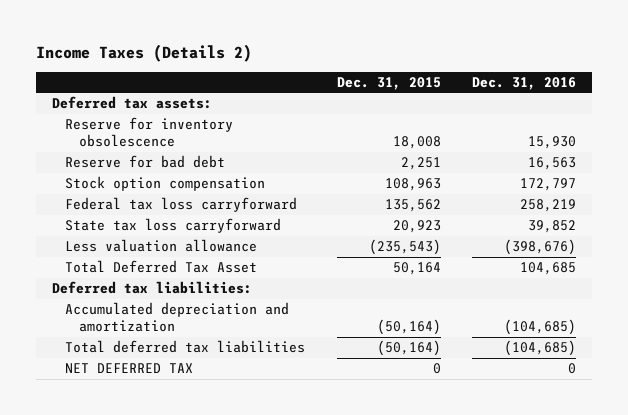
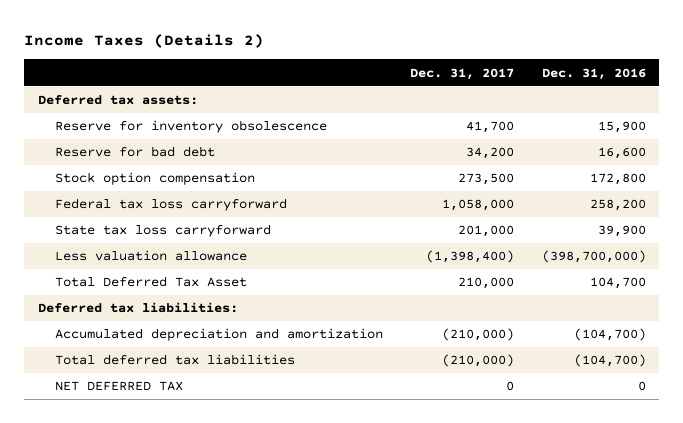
[336,76,441,90] Dec. 31, 2015 -> none
none -> [410,67,515,80] Dec. 31, 2017
[528,136,577,150] 15,930 -> [597,121,646,134] 15,900
[528,157,577,171] 16,563 -> [597,147,646,160] 16,600
[520,178,577,192] 172,797 -> [589,173,646,186] 172,800
[520,199,577,213] 258,219 -> [589,199,646,212] 258,200
[528,220,577,234] 39,852 -> [597,225,646,238] 39,900
[504,239,577,256] (398,676) -> [541,250,646,264] (398,700,000)
[520,262,577,276] 104,685 -> [589,277,646,290] 104,700
[504,319,577,336] (104,685) -> [573,328,646,342] (104,700)
[504,340,577,357] (104,685) -> [573,354,646,368] (104,700)

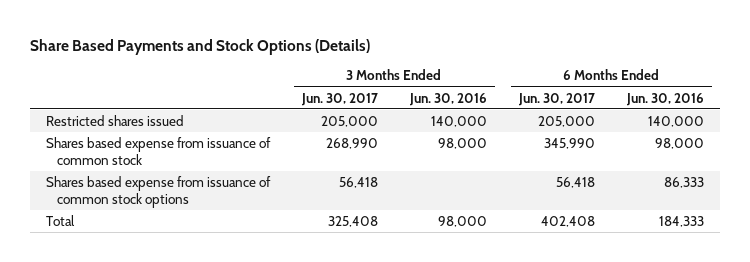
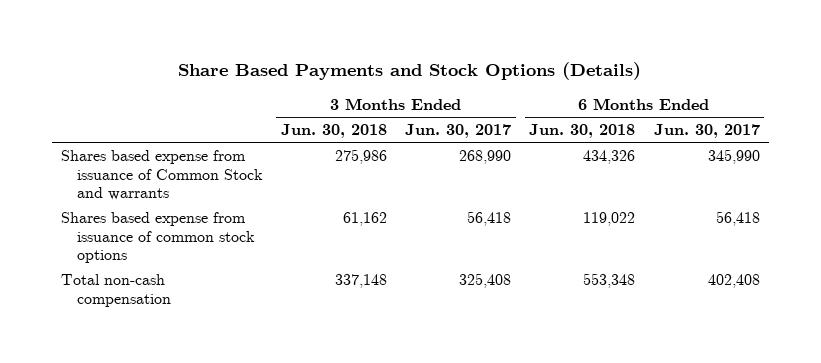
[408,92,487,106] Jun. 30, 2016 -> none
[626,92,705,106] Jun. 30, 2016 -> none
none -> [280,124,387,139] Jun. 30, 2018
none -> [529,124,636,139] Jun. 30, 2018
[45,114,184,126] Restricted shares issued -> none
[45,136,271,165] Shares based expense from issuance of common stock -> [61,150,264,201] Shares based expense from issuance of Common Stock and warrants
[45,214,75,226] Total -> [61,274,172,307] Total non-cash compensation

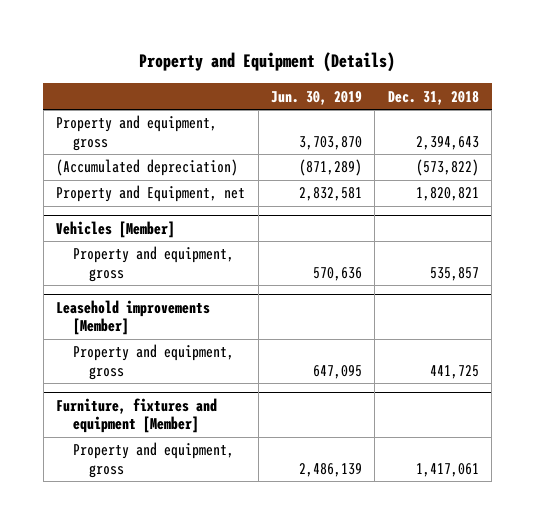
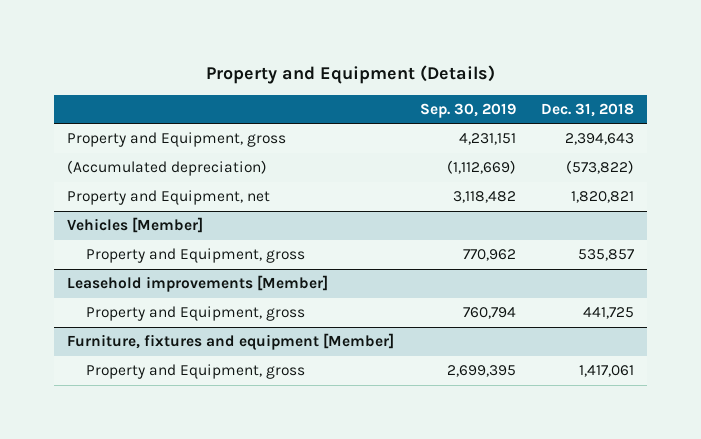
[270,90,362,105] Jun. 30, 2019 -> none
none -> [419,102,516,118] Sep. 30, 2019
[56,115,218,151] Property and equipment, gross -> [67,132,287,148] Property and Equipment, gross
[72,246,234,282] Property and equipment, gross -> [86,248,306,264] Property and Equipment, gross
[72,344,234,380] Property and equipment, gross -> [86,306,306,322] Property and Equipment, gross
[72,442,234,478] Property and equipment, gross -> [86,364,306,380] Property and Equipment, gross

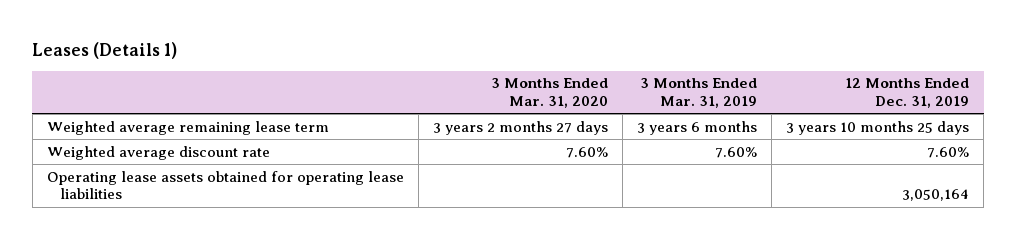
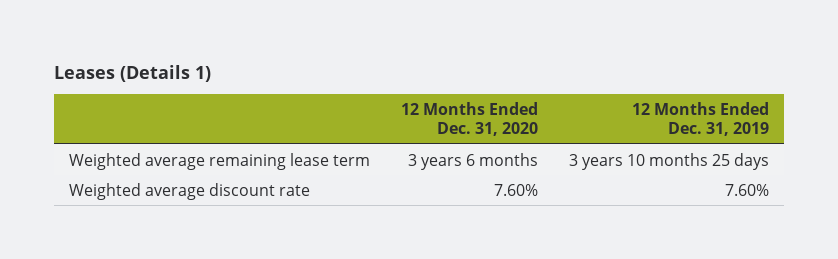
[490,78,608,108] 3 Months Ended Mar. 31, 2020 -> none
[640,78,758,108] 3 Months Ended Mar. 31, 2019 -> none
none -> [401,102,539,137] 12 Months Ended Dec. 31, 2020
[46,170,404,200] Operating lease assets obtained for operating lease liabilities -> none

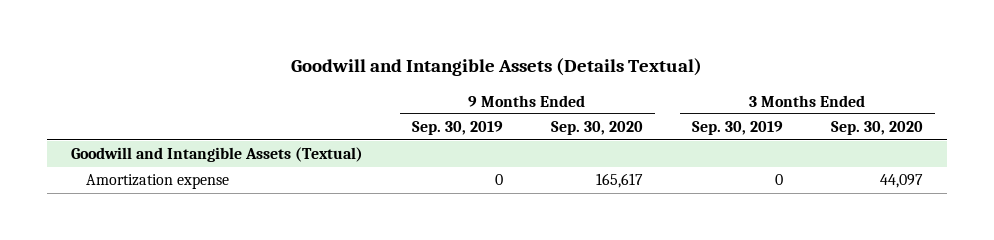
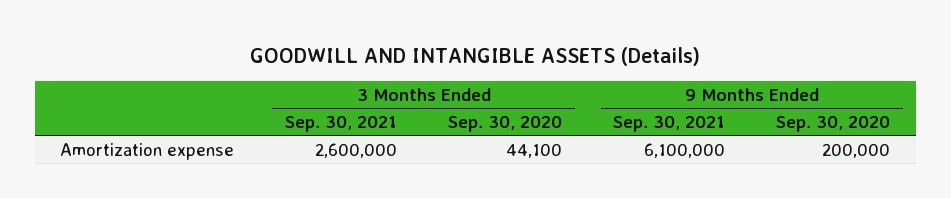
[291,58,703,77] Goodwill and Intangible Assets (Details Textual) -> [250,46,701,66] GOODWILL AND INTANGIBLE ASSETS (Details)
[411,121,503,136] Sep. 30, 2019 -> none
[691,121,783,136] Sep. 30, 2019 -> none
none -> [285,115,398,132] Sep. 30, 2021
none -> [613,115,726,132] Sep. 30, 2021
[71,147,364,163] Goodwill and Intangible Assets (Textual) -> none
[596,173,644,189] 165,617 -> [822,142,891,158] 200,000
[880,174,924,189] 44,097 -> [506,142,563,158] 44,100

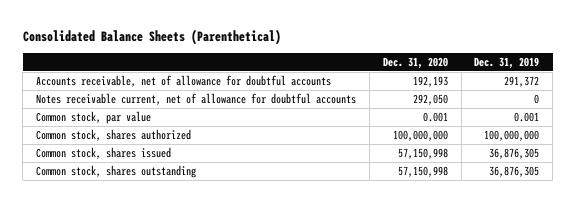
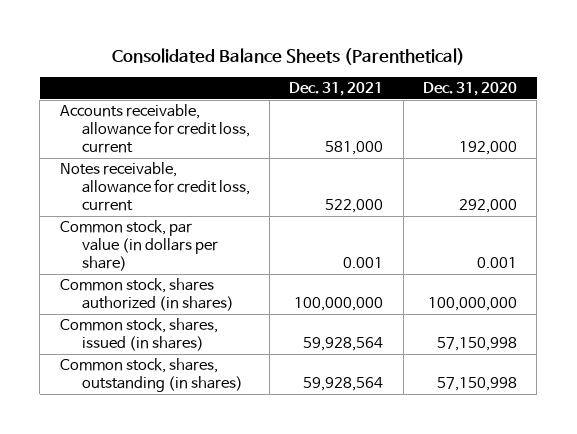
[474,56,540,69] Dec. 31, 2019 -> none
none -> [289,82,384,97] Dec. 31, 2021
[36,93,357,106] Notes receivable current, net of allowance for doubtful accounts -> none
[36,75,332,88] Accounts receivable, net of allowance for doubtful accounts -> [59,104,250,154] Accounts receivable, allowance for credit loss, current
[412,76,448,88] 192,193 -> [458,141,517,156] 192,000
none -> [59,162,250,212] Notes receivable, allowance for credit loss, current
[36,111,152,125] Common stock, par value -> [59,220,218,272] Common stock, par value (in dollars per share)
[36,129,192,142] Common stock, shares authorized -> [59,278,234,312] Common stock, shares authorized (in shares)
[36,147,172,160] Common stock, shares issued -> [59,318,218,352] Common stock, shares, issued (in shares)
[36,165,197,179] Common stock, shares outstanding -> [59,358,243,393] Common stock, shares, outstanding (in shares)

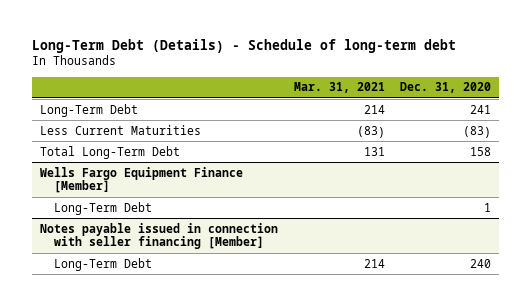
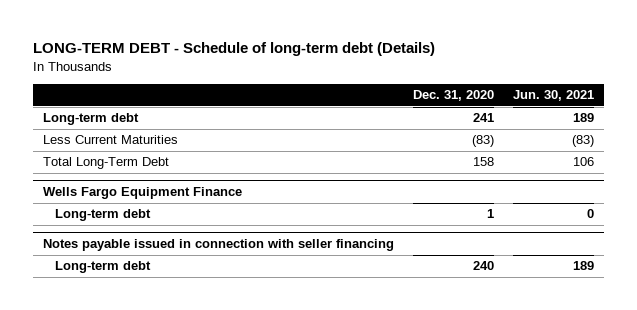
[32,38,457,53] Long-Term Debt (Details) - Schedule of long-term debt -> [32,42,435,57] LONG-TERM DEBT - Schedule of long-term debt (Details)
[293,82,385,94] Mar. 31, 2021 -> none
none -> [513,90,595,102] Jun. 30, 2021
[40,103,139,117] Long-Term Debt -> [42,113,139,126] Long-term debt
[40,166,244,194] Wells Fargo Equipment Finance [Member] -> [42,187,242,200] Wells Fargo Equipment Finance
[54,201,153,215] Long-Term Debt -> [55,209,152,222] Long-term debt
[40,222,279,250] Notes payable issued in connection with seller financing [Member] -> [42,239,394,252] Notes payable issued in connection with seller financing
[54,257,153,271] Long-Term Debt -> [55,261,152,274] Long-term debt

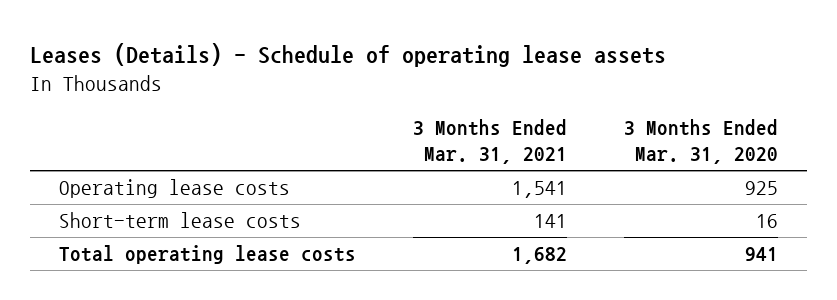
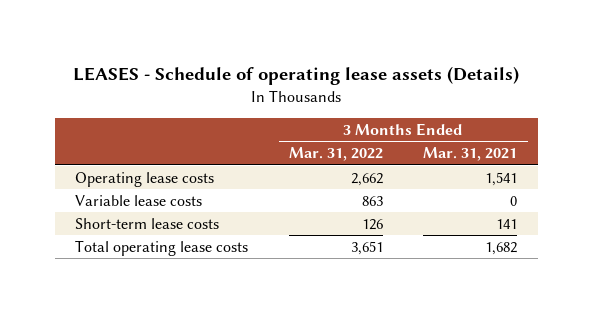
[30,43,667,68] Leases (Details) - Schedule of operating lease assets -> [73,66,520,86] LEASES - Schedule of operating lease assets (Details)
[624,119,779,165] 3 Months Ended Mar. 31, 2020 -> none
none -> [288,147,383,162] Mar. 31, 2022
none -> [75,194,203,206] Variable lease costs

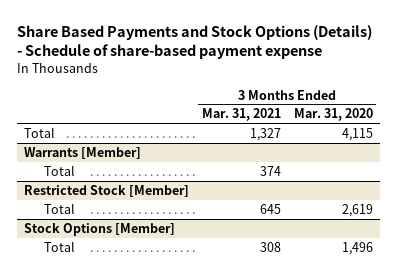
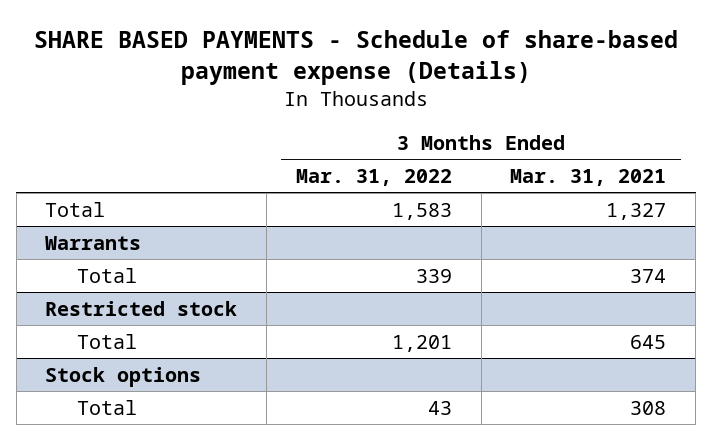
[16,24,372,60] Share Based Payments and Stock Options (Details) - Schedule of share-based payment expense -> [33,29,678,85] SHARE BASED PAYMENTS - Schedule of share-based payment expense (Details)
[293,108,373,122] Mar. 31, 2020 -> none
none -> [295,169,452,187] Mar. 31, 2022
[23,146,141,159] Warrants [Member] -> [45,235,142,250] Warrants
[23,184,189,197] Restricted Stock [Member] -> [45,300,238,316] Restricted stock
[23,222,175,236] Stock Options [Member] -> [45,366,202,387] Stock options

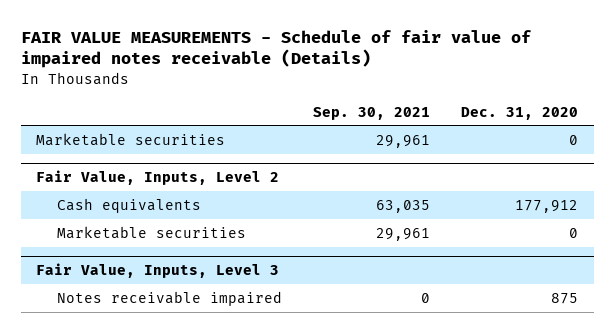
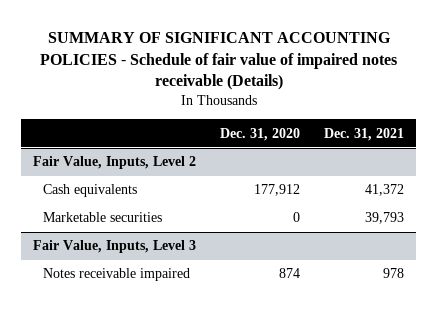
[20,29,531,69] FAIR VALUE MEASUREMENTS - Schedule of fair value of impaired notes receivable (Details) -> [39,31,397,91] SUMMARY OF SIGNIFICANT ACCOUNTING POLICIES - Schedule of fair value of impaired notes receivable (Details)
[313,106,431,120] Sep. 30, 2021 -> none
none -> [324,127,405,141] Dec. 31, 2021
[36,132,226,146] Marketable securities -> none
[551,292,579,304] 875 -> [279,268,301,279] 874

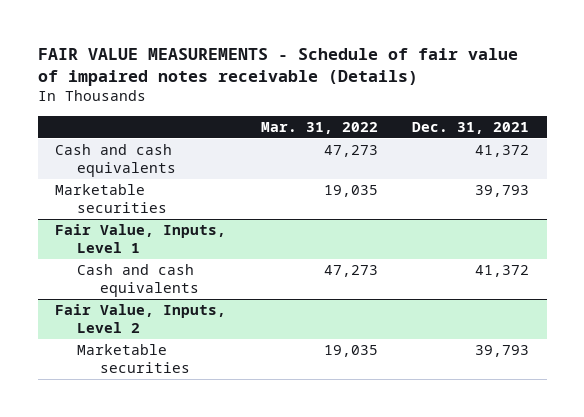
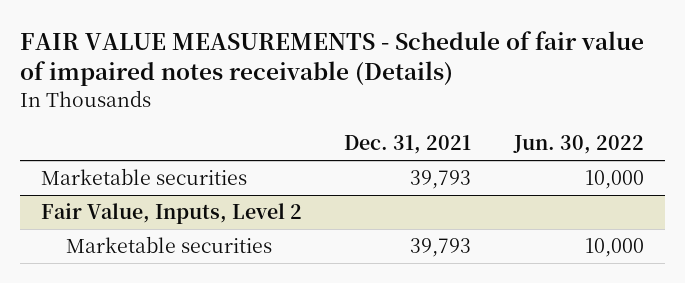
[260,121,378,134] Mar. 31, 2022 -> none
none -> [513,135,645,155] Jun. 30, 2022
[54,144,177,178] Cash and cash equivalents -> none
[54,224,226,254] Fair Value, Inputs, Level 1 -> none
[77,264,199,298] Cash and cash equivalents -> none

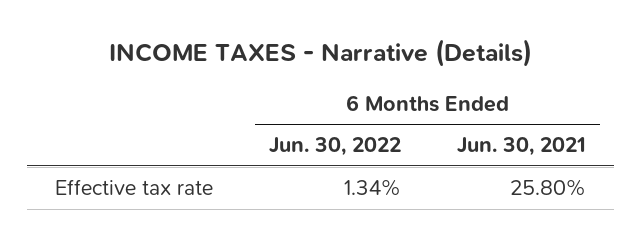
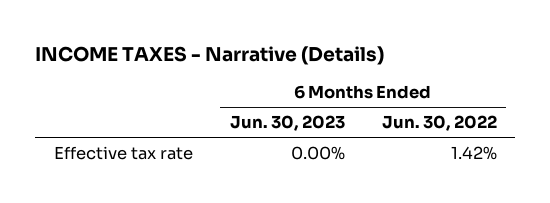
[457,137,587,157] Jun. 30, 2021 -> none
none -> [229,115,345,132] Jun. 30, 2023
[344,179,402,197] 1.34% -> [450,146,497,161] 1.42%

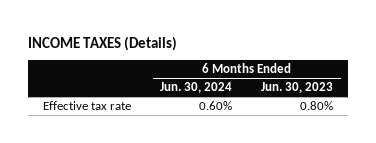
[34,45,384,65] INCOME TAXES - Narrative (Details) -> [28,35,178,51] INCOME TAXES (Details)
[381,115,497,132] Jun. 30, 2022 -> none
none -> [160,82,233,94] Jun. 30, 2024
[290,146,345,161] 0.00% -> [300,101,334,111] 0.80%

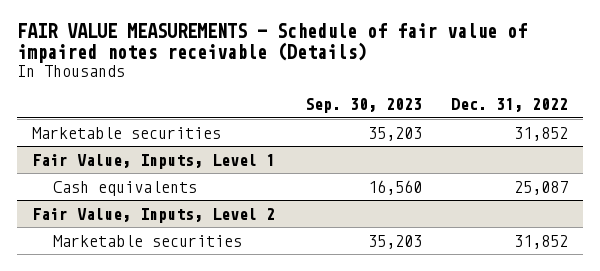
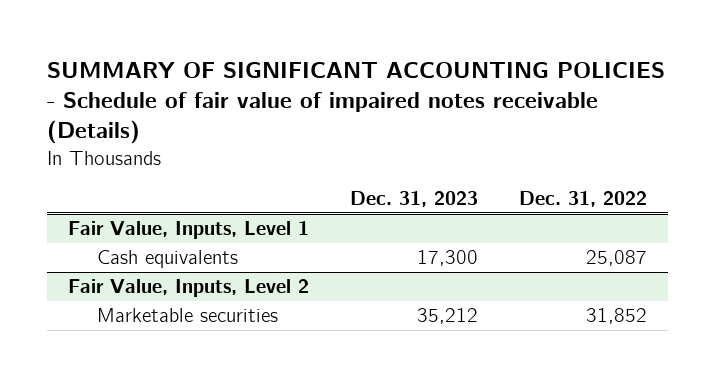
[17,23,528,64] FAIR VALUE MEASUREMENTS - Schedule of fair value of impaired notes receivable (Details) -> [47,61,666,145] SUMMARY OF SIGNIFICANT ACCOUNTING POLICIES - Schedule of fair value of impaired notes receivable (Details)
[304,98,422,114] Sep. 30, 2023 -> none
none -> [350,191,479,208] Dec. 31, 2023
[32,126,222,139] Marketable securities -> none

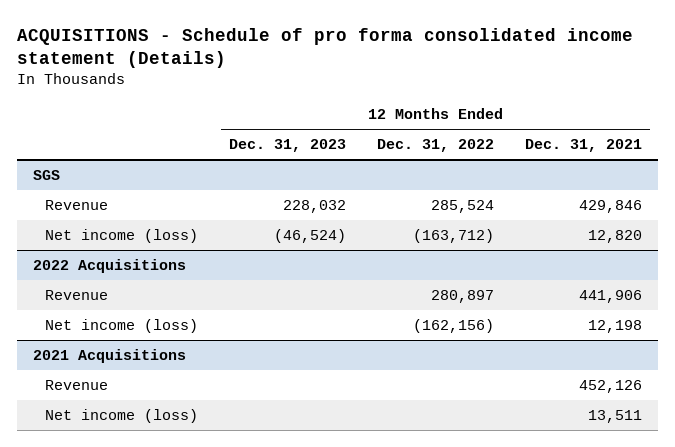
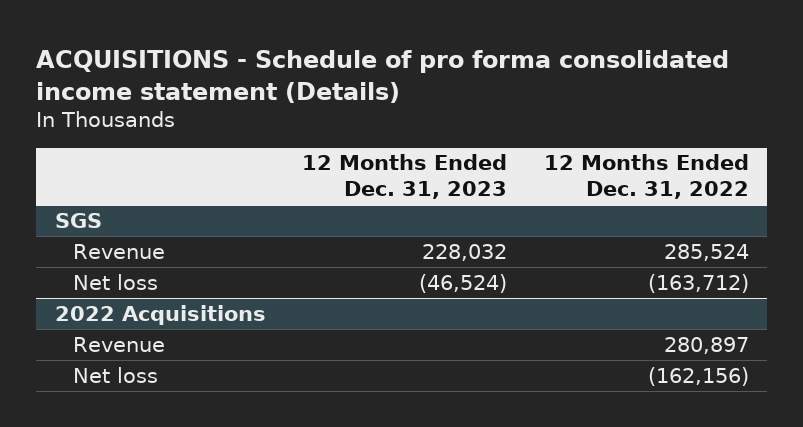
[525,139,643,153] Dec. 31, 2021 -> none
[44,228,198,243] Net income (loss) -> [73,273,159,290] Net loss
[32,348,186,363] 2021 Acquisitions -> none
[44,379,108,390] Revenue -> none
[44,408,198,423] Net income (loss) -> none
[44,318,198,333] Net income (loss) -> [73,366,159,383] Net loss

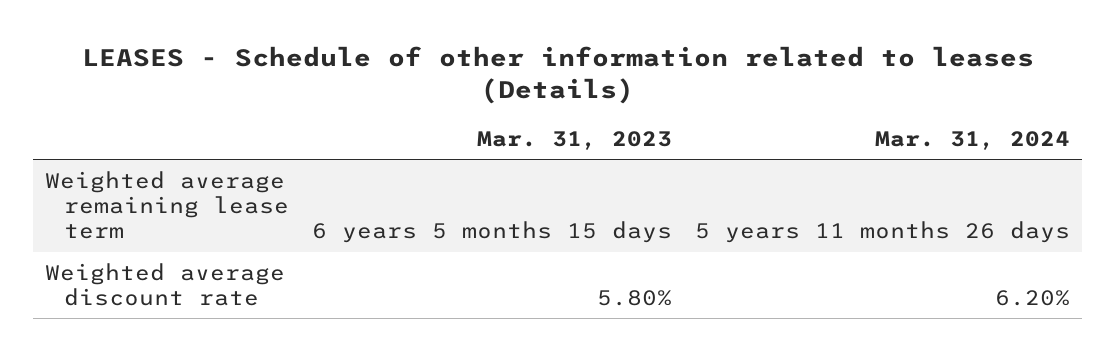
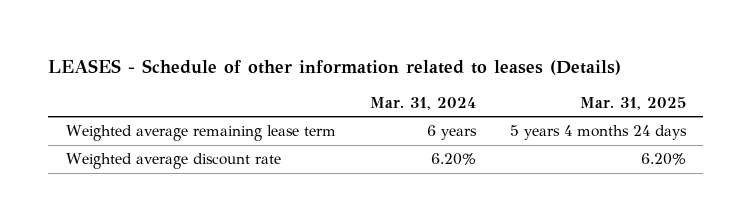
[477,131,673,151] Mar. 31, 2023 -> none
none -> [580,96,687,110] Mar. 31, 2025
[695,221,1071,244] 5 years 11 months 26 days -> [426,125,477,141] 6 years

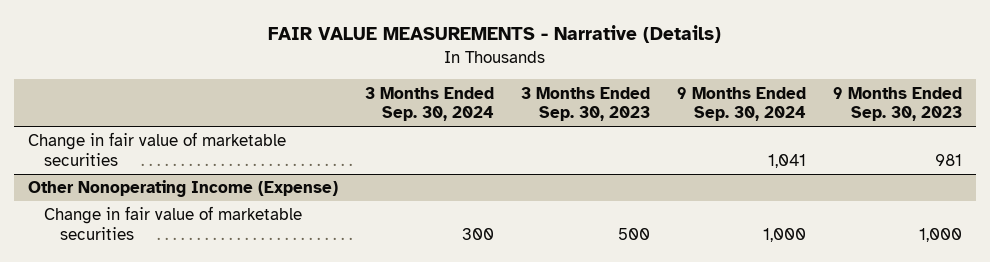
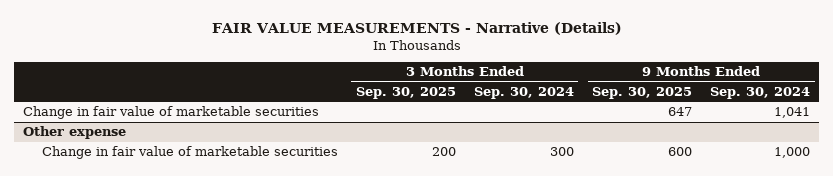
[521,86,651,122] 3 Months Ended Sep. 30, 2023 -> none
[833,86,963,122] 9 Months Ended Sep. 30, 2023 -> none
none -> [355,86,456,99] Sep. 30, 2025
none -> [592,86,693,99] Sep. 30, 2025
[28,180,339,198] Other Nonoperating Income (Expense) -> [23,126,127,140] Other expense

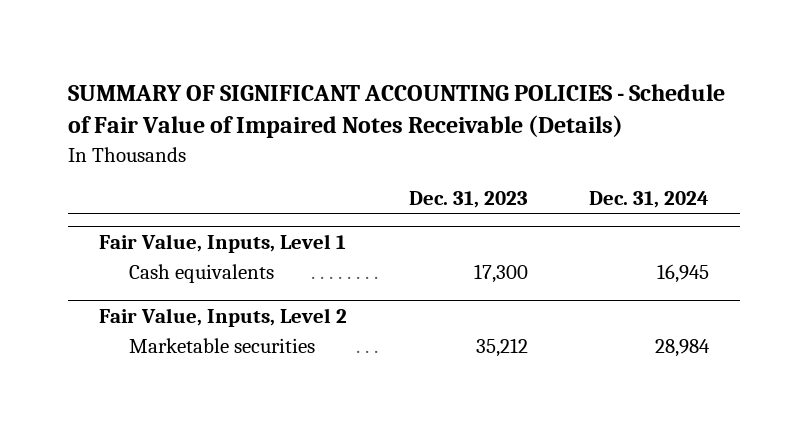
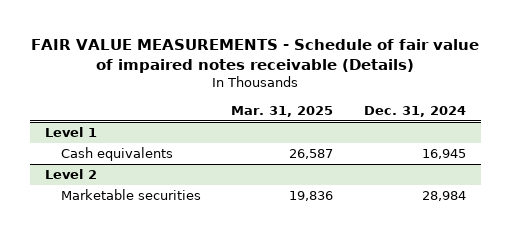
[68,83,726,139] SUMMARY OF SIGNIFICANT ACCOUNTING POLICIES - Schedule of Fair Value of Impaired Notes Receivable (Details) -> [31,38,480,73] FAIR VALUE MEASUREMENTS - Schedule of fair value of impaired notes receivable (Details)
[408,191,528,209] Dec. 31, 2023 -> none
none -> [231,105,334,117] Mar. 31, 2025
[99,234,347,254] Fair Value, Inputs, Level 1 -> [45,127,98,138] Level 1
[99,308,348,328] Fair Value, Inputs, Level 2 -> [45,169,98,180] Level 2

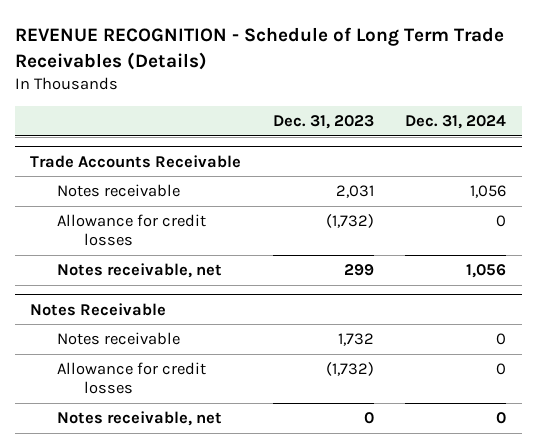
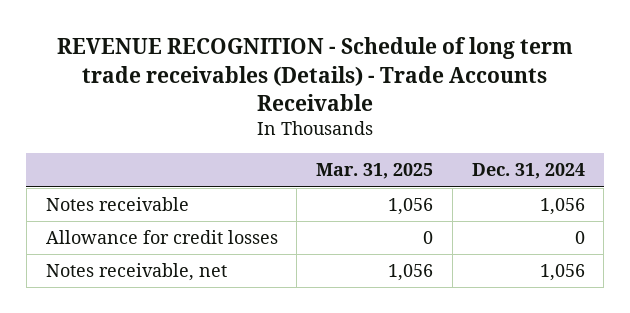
[14,26,504,70] REVENUE RECOGNITION - Schedule of Long Term Trade Receivables (Details) -> [57,37,574,111] REVENUE RECOGNITION - Schedule of long term trade receivables (Details) - Trade Accounts Receivable
[272,115,374,130] Dec. 31, 2023 -> none
none -> [316,163,434,180] Mar. 31, 2025
[30,154,242,168] Trade Accounts Receivable -> none
[30,302,167,316] Notes Receivable -> none
[57,332,181,346] Notes receivable -> none
[57,362,207,395] Allowance for credit losses -> none
[57,411,223,427] Notes receivable, net -> none

